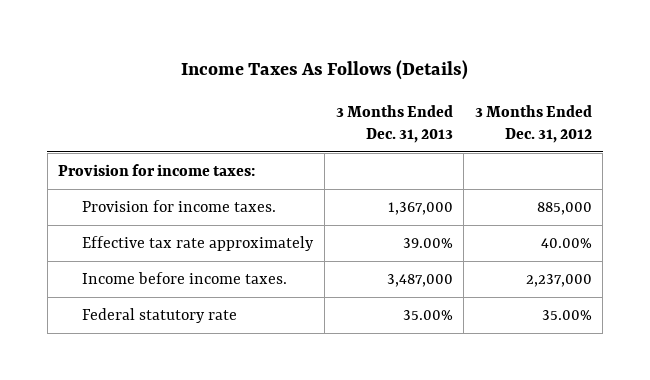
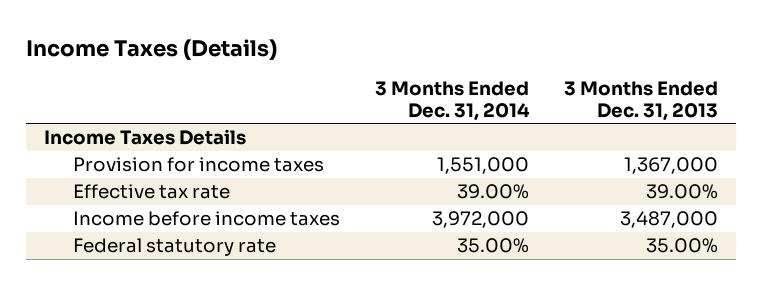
[180,60,468,81] Income Taxes As Follows (Details) -> [26,38,278,60] Income Taxes (Details)
[474,104,592,143] 3 Months Ended Dec. 31, 2012 -> none
none -> [374,80,530,121] 3 Months Ended Dec. 31, 2014
[58,164,256,177] Provision for income taxes: -> none
none -> [43,129,246,146] Income Taxes Details
[82,200,277,213] Provision for income taxes. -> [72,157,324,173] Provision for income taxes
[82,236,315,252] Effective tax rate approximately -> [72,184,230,200] Effective tax rate
[82,272,288,285] Income before income taxes. -> [72,211,340,227] Income before income taxes

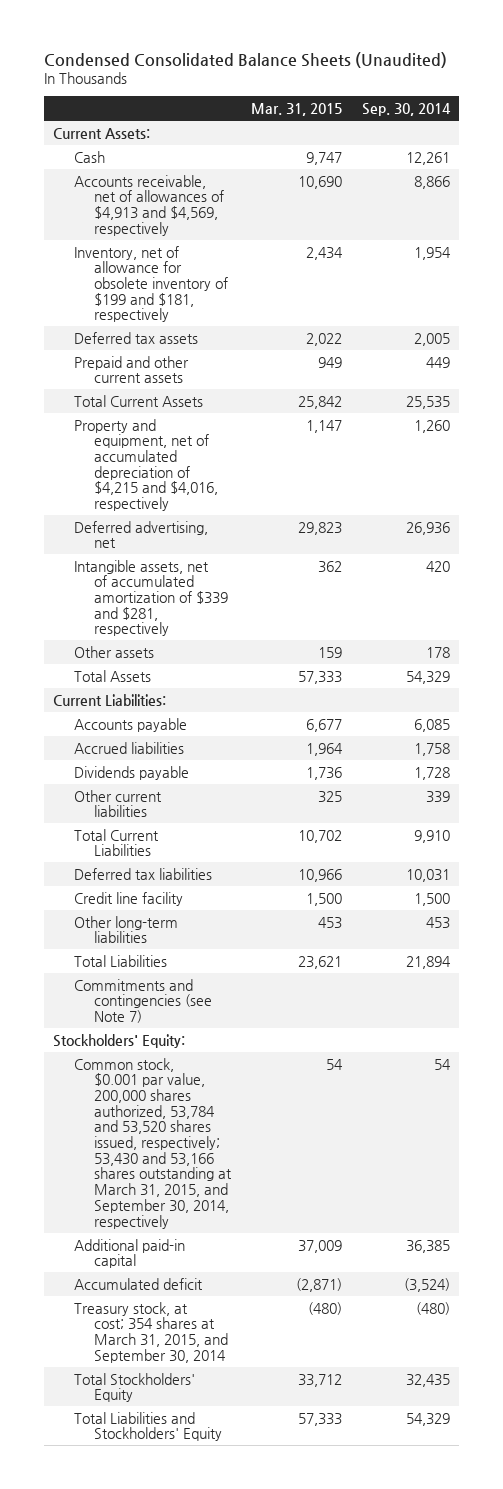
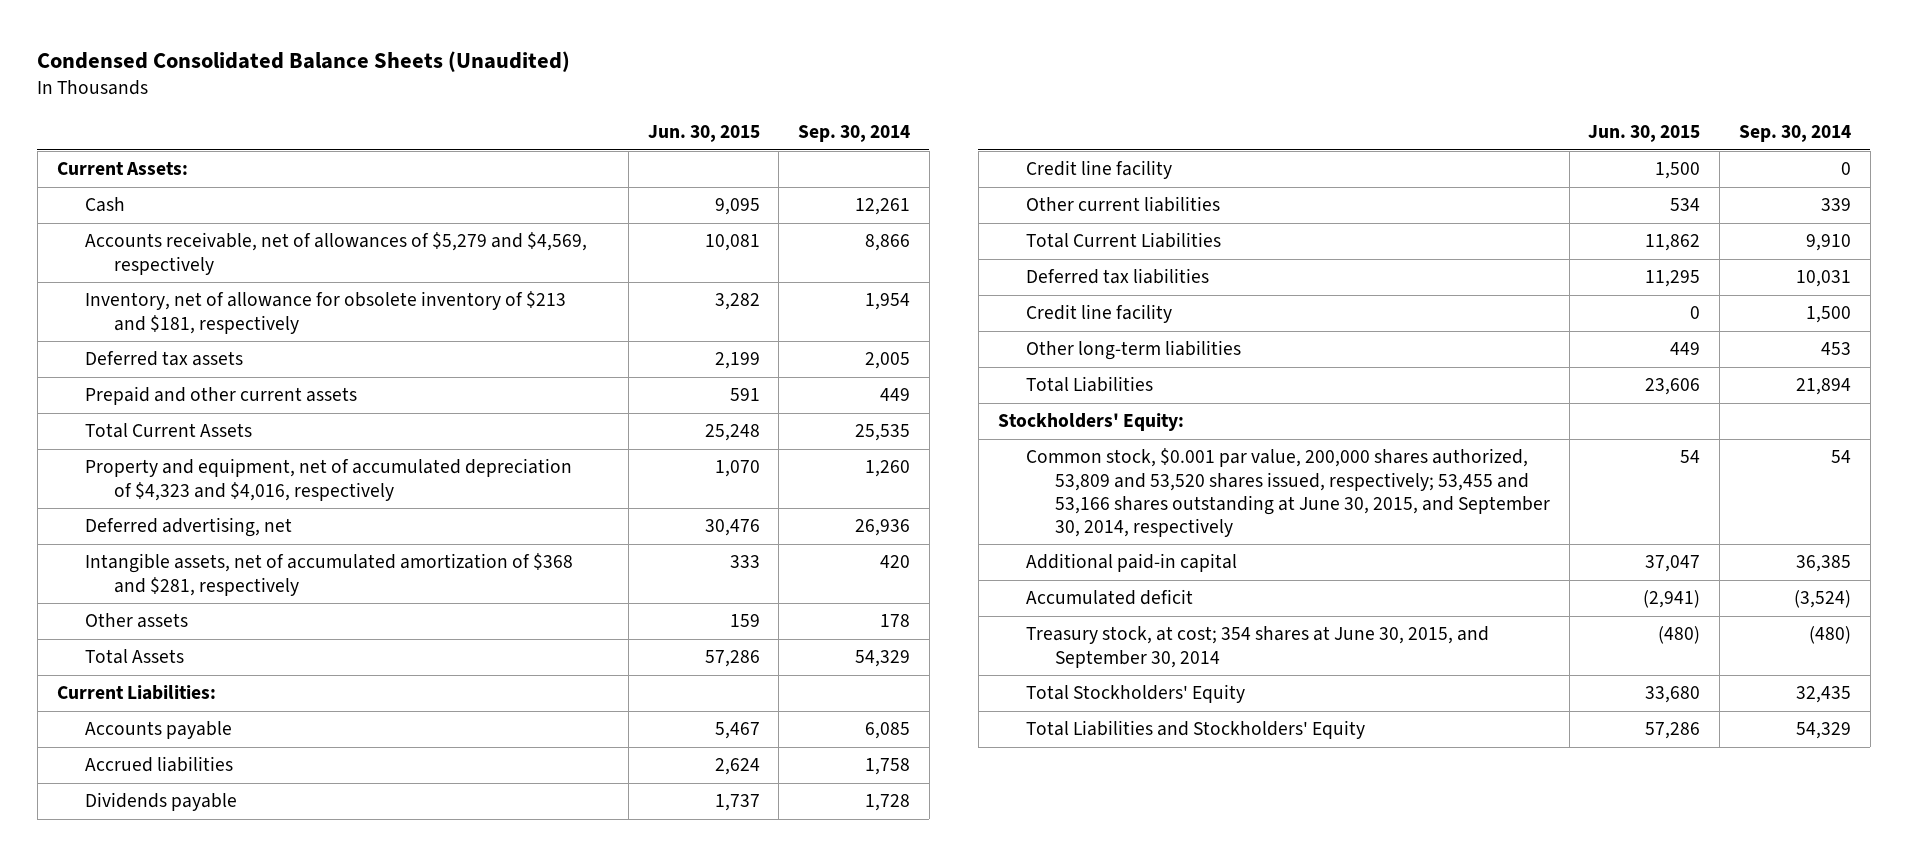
[251,102,343,116] Mar. 31, 2015 -> none
none -> [647,125,760,143] Jun. 30, 2015
[73,174,225,236] Accounts receivable, net of allowances of $4,913 and $4,569, respectively -> [85,232,588,275] Accounts receivable, net of allowances of $5,279 and $4,569, respectively
[73,245,229,323] Inventory, net of allowance for obsolete inventory of $199 and $181, respectively -> [85,291,567,334] Inventory, net of allowance for obsolete inventory of $213 and $181, respectively
[73,418,219,512] Property and equipment, net of accumulated depreciation of $4,215 and $4,016, respectively -> [85,458,573,501] Property and equipment, net of accumulated depreciation of $4,323 and $4,016, respectively
[73,559,229,637] Intangible assets, net of accumulated amortization of $339 and $281, respectively -> [85,553,574,596] Intangible assets, net of accumulated amortization of $368 and $281, respectively
none -> [1026,160,1173,180] Credit line facility
[73,978,213,1023] Commitments and contingencies (see Note 7) -> none
[73,1057,233,1229] Common stock, $0.001 par value, 200,000 shares authorized, 53,784 and 53,520 shares issued, respectively; 53,430 and 53,166 shares outstanding at March 31, 2015, and September 30, 2014, respectively -> [1026,448,1550,537] Common stock, $0.001 par value, 200,000 shares authorized, 53,809 and 53,520 shares issued, respectively; 53,455 and 53,166 shares outstanding at June 30, 2015, and September 30, 2014, respectively
[73,1301,229,1363] Treasury stock, at cost; 354 shares at March 31, 2015, and September 30, 2014 -> [1026,626,1490,668] Treasury stock, at cost; 354 shares at June 30, 2015, and September 30, 2014

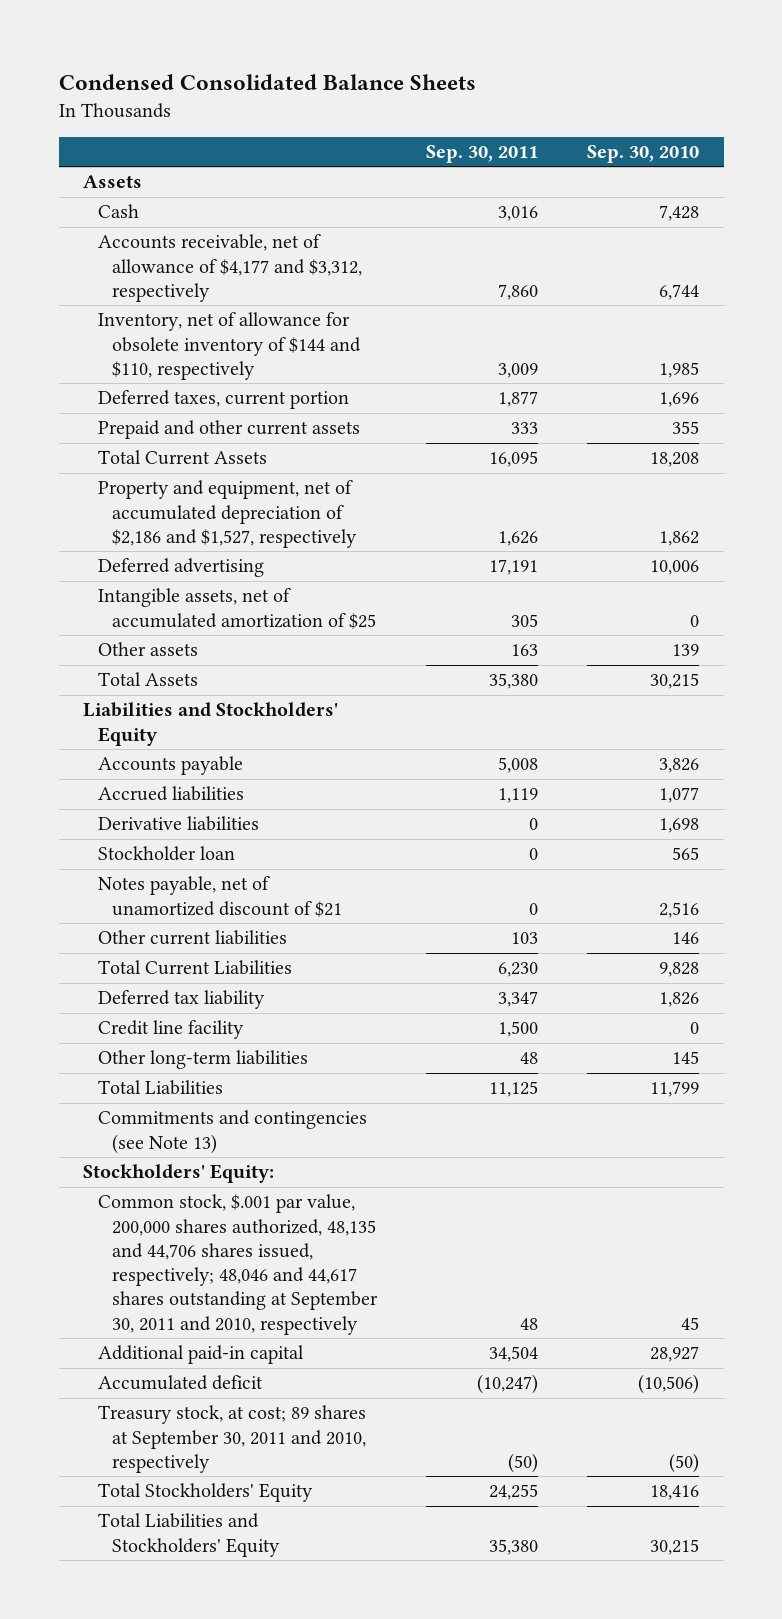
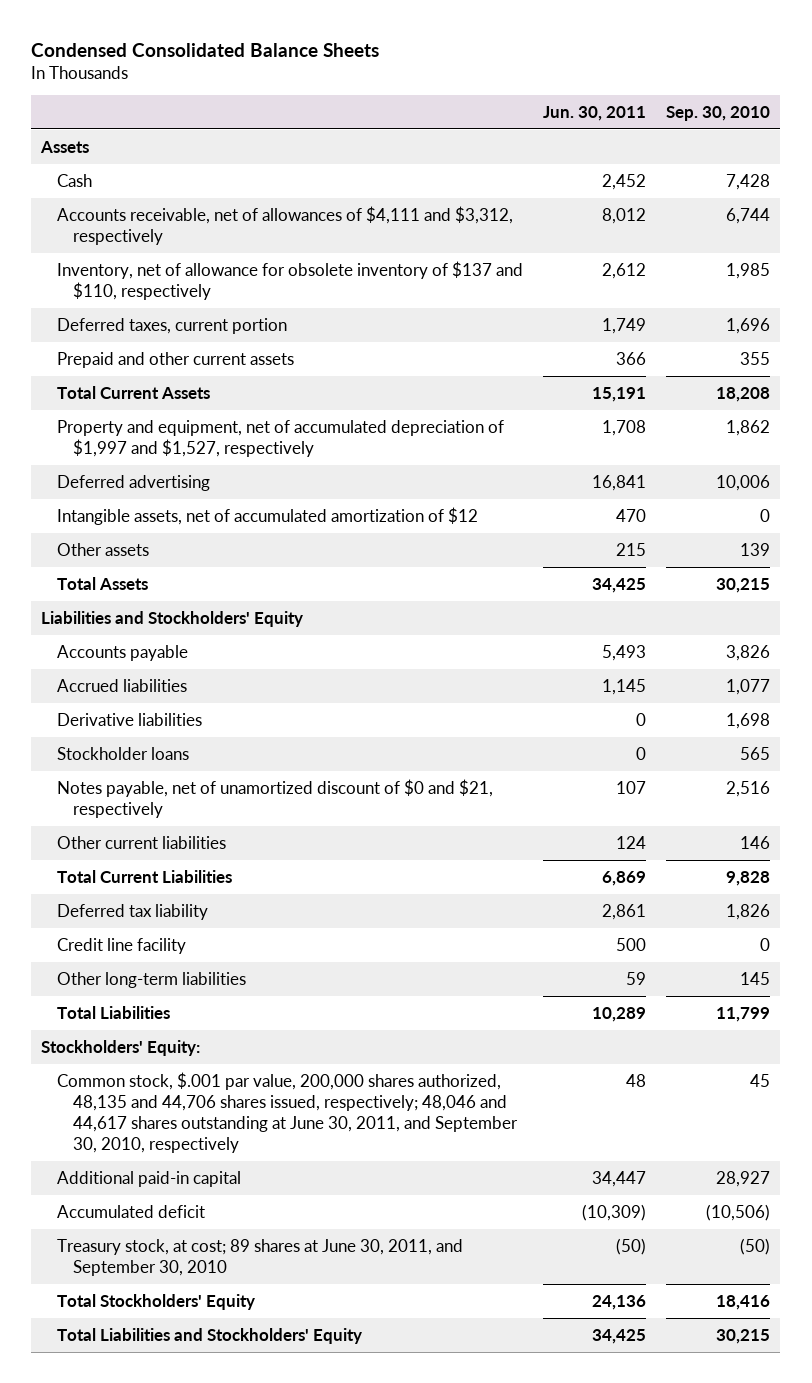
[426,144,539,163] Sep. 30, 2011 -> none
none -> [543,105,647,121] Jun. 30, 2011
[97,234,363,302] Accounts receivable, net of allowance of $4,177 and $3,312, respectively -> [57,205,514,245] Accounts receivable, net of allowances of $4,111 and $3,312, respectively
[97,312,362,380] Inventory, net of allowance for obsolete inventory of $144 and $110, respectively -> [57,260,524,300] Inventory, net of allowance for obsolete inventory of $137 and $110, respectively
[97,480,358,548] Property and equipment, net of accumulated depreciation of $2,186 and $1,527, respectively -> [57,419,505,457] Property and equipment, net of accumulated depreciation of $1,997 and $1,527, respectively
[97,588,377,629] Intangible assets, net of accumulated amortization of $25 -> [57,506,479,525] Intangible assets, net of accumulated amortization of $12
[97,846,235,862] Stockholder loan -> [57,746,190,760] Stockholder loans
[97,876,343,917] Notes payable, net of unamortized discount of $21 -> [57,778,494,818] Notes payable, net of unamortized discount of $0 and $21, respectively
[97,1110,367,1154] Commitments and contingencies (see Note 13) -> none
[97,1194,379,1335] Common stock, $.001 par value, 200,000 shares authorized, 48,135 and 44,706 shares issued, respectively; 48,046 and 44,617 shares outstanding at September 30, 2011 and 2010, respectively -> [57,1071,519,1154] Common stock, $.001 par value, 200,000 shares authorized, 48,135 and 44,706 shares issued, respectively; 48,046 and 44,617 shares outstanding at June 30, 2011, and September 30, 2010, respectively
[97,1405,367,1473] Treasury stock, at cost; 89 shares at September 30, 2011 and 2010, respectively -> [57,1238,464,1276] Treasury stock, at cost; 89 shares at June 30, 2011, and September 30, 2010

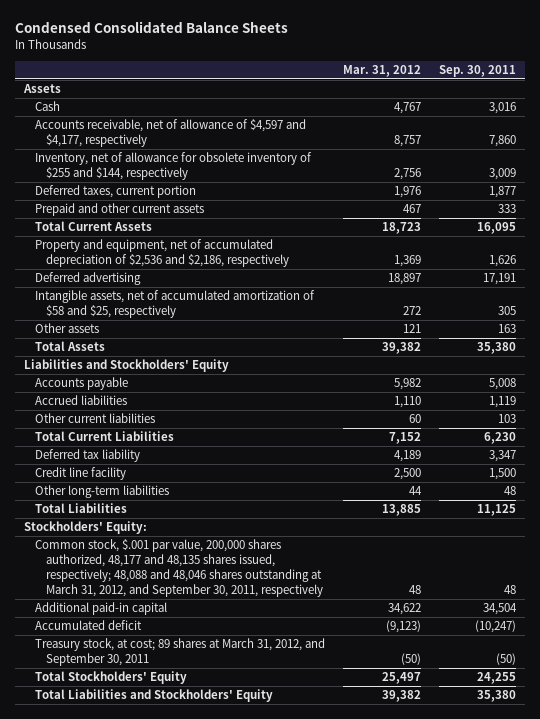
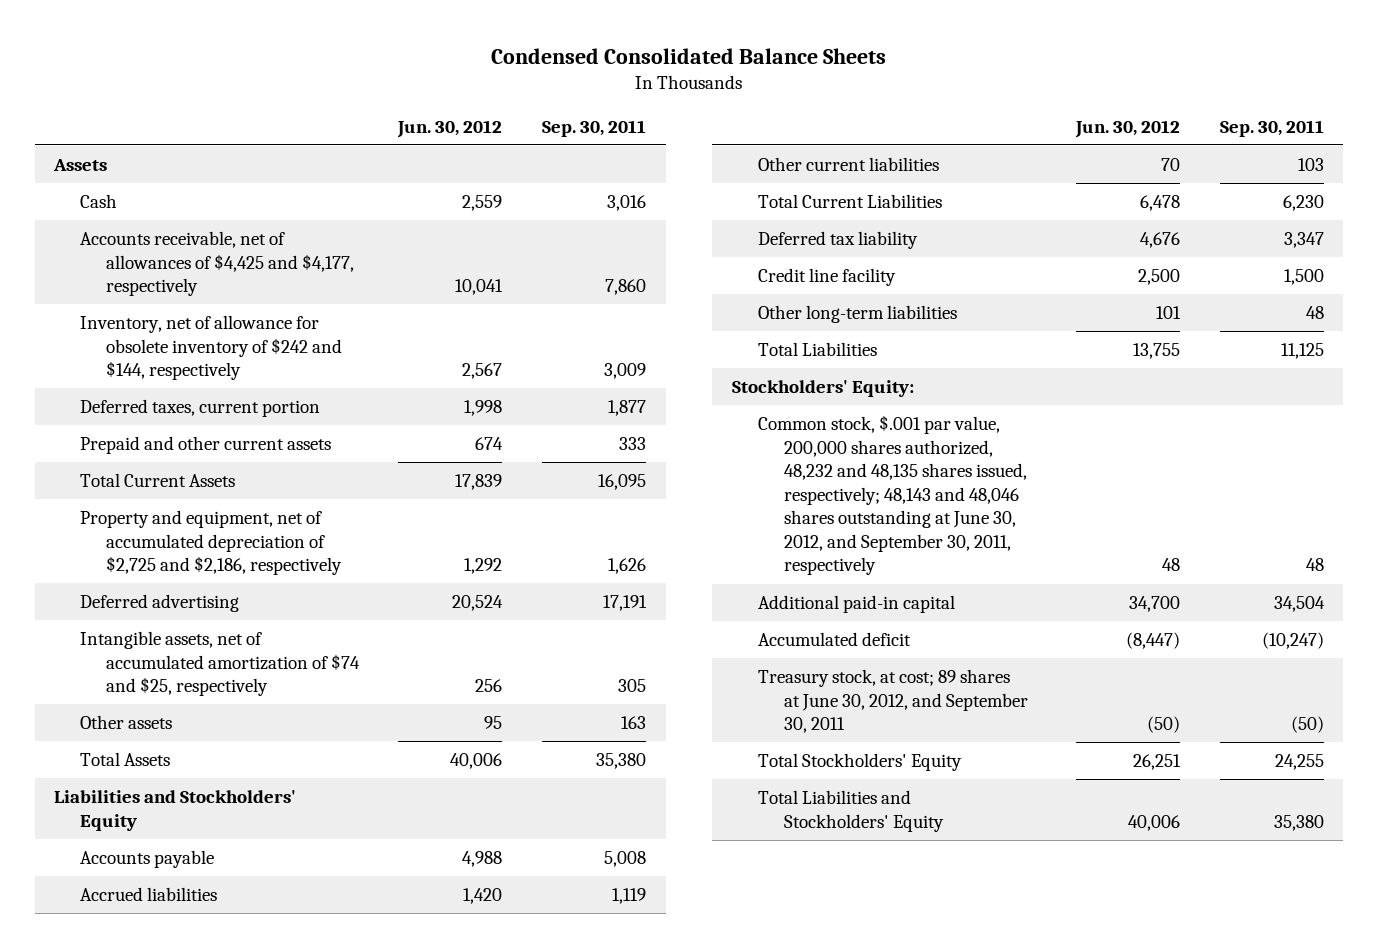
[342,64,421,77] Mar. 31, 2012 -> none
none -> [397,119,503,138] Jun. 30, 2012
[34,119,306,148] Accounts receivable, net of allowance of $4,597 and $4,177, respectively -> [80,231,354,297] Accounts receivable, net of allowances of $4,425 and $4,177, respectively
[34,152,312,181] Inventory, net of allowance for obsolete inventory of $255 and $144, respectively -> [80,315,342,381] Inventory, net of allowance for obsolete inventory of $242 and $144, respectively
[34,239,289,268] Property and equipment, net of accumulated depreciation of $2,536 and $2,186, respectively -> [80,510,342,576] Property and equipment, net of accumulated depreciation of $2,725 and $2,186, respectively
[34,290,315,319] Intangible assets, net of accumulated amortization of $58 and $25, respectively -> [80,631,360,697] Intangible assets, net of accumulated amortization of $74 and $25, respectively
[34,539,323,598] Common stock, $.001 par value, 200,000 shares authorized, 48,177 and 48,135 shares issued, respectively; 48,088 and 48,046 shares outstanding at March 31, 2012, and September 30, 2011, respectively -> [757,415,1027,576] Common stock, $.001 par value, 200,000 shares authorized, 48,232 and 48,135 shares issued, respectively; 48,143 and 48,046 shares outstanding at June 30, 2012, and September 30, 2011, respectively
[34,638,325,667] Treasury stock, at cost; 89 shares at March 31, 2012, and September 30, 2011 -> [757,669,1028,734] Treasury stock, at cost; 89 shares at June 30, 2012, and September 30, 2011

